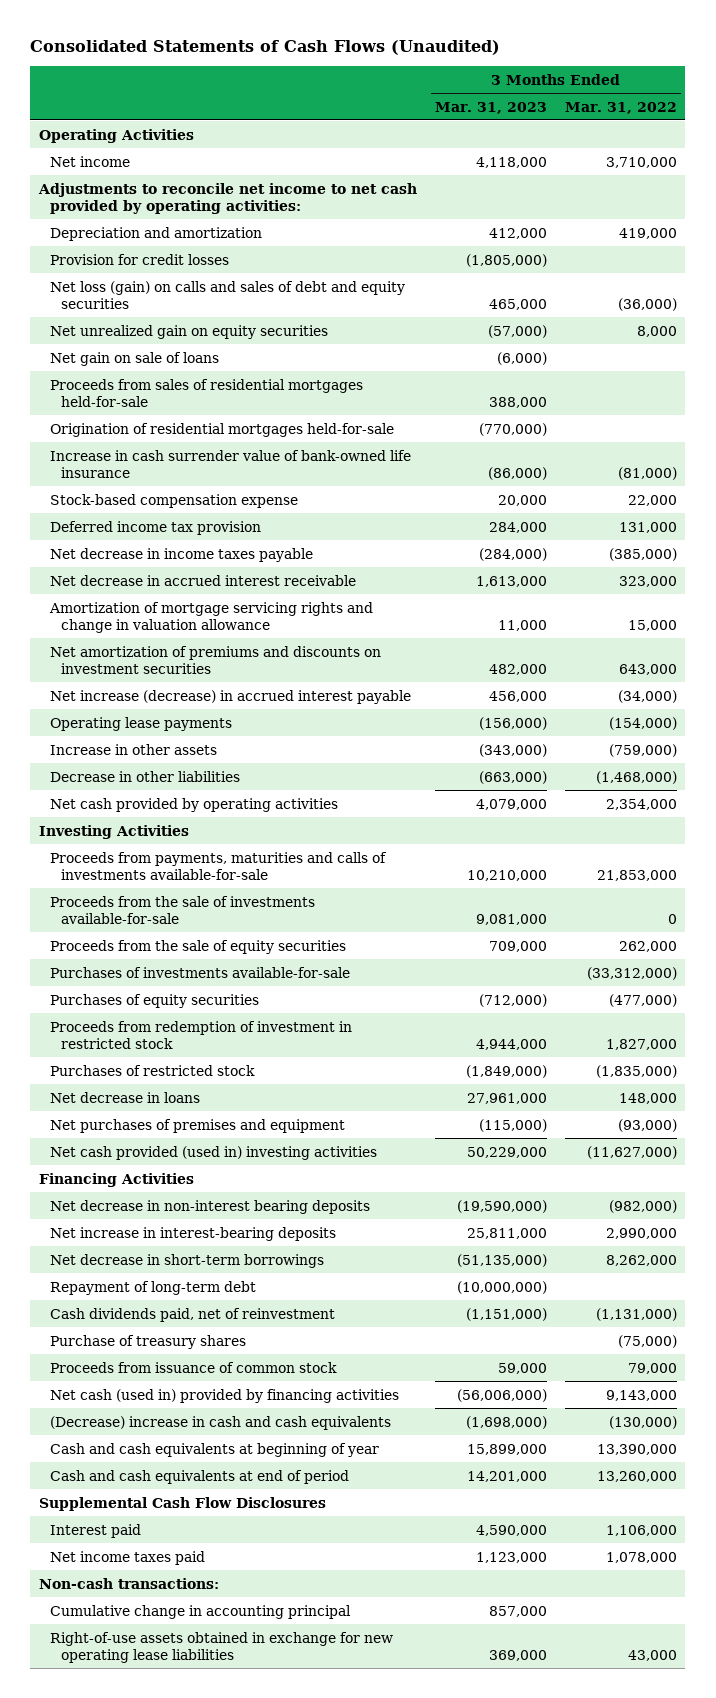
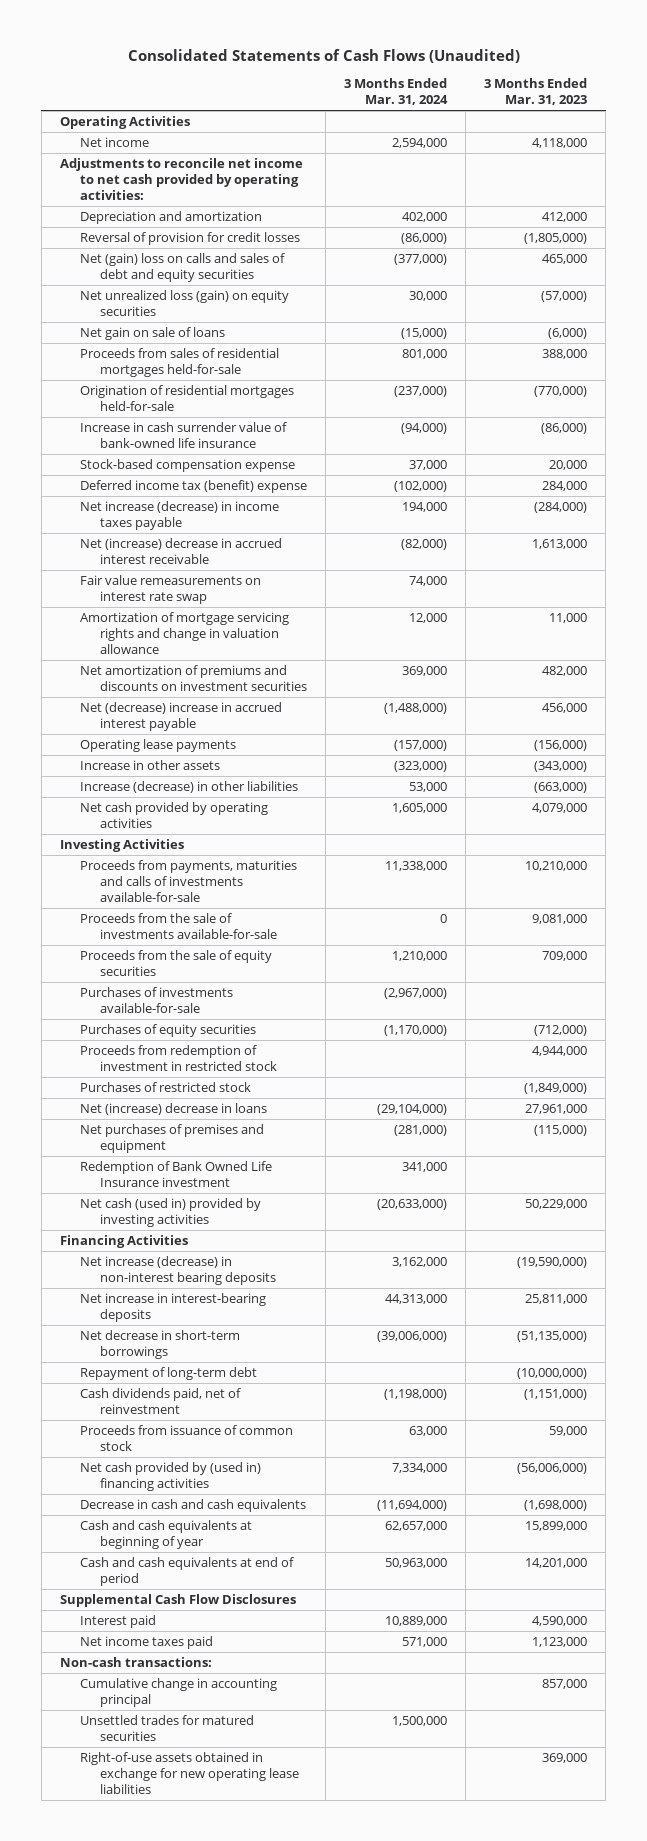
[564,101,677,114] Mar. 31, 2022 -> none
none -> [344,78,449,106] 3 Months Ended Mar. 31, 2024
[50,253,230,265] Provision for credit losses -> [79,231,300,245] Reversal of provision for credit losses
[50,280,406,309] Net loss (gain) on calls and sales of debt and equity securities -> [79,252,285,283] Net (gain) loss on calls and sales of debt and equity securities
[50,324,329,339] Net unrealized gain on equity securities -> [79,289,289,317] Net unrealized loss (gain) on equity securities
[50,520,262,535] Deferred income tax provision -> [79,479,307,493] Deferred income tax (benefit) expense
[50,547,314,562] Net decrease in income taxes payable -> [79,500,279,531] Net increase (decrease) in income taxes payable
[50,574,357,586] Net decrease in accrued interest receivable -> [79,537,282,565] Net (increase) decrease in accrued interest receivable
none -> [79,574,261,605] Fair value remeasurements on interest rate swap
[50,689,412,704] Net increase (decrease) in accrued interest payable -> [79,701,282,732] Net (decrease) increase in accrued interest payable
[50,770,241,782] Decrease in other liabilities -> [79,780,298,793] Increase (decrease) in other liabilities
[50,1091,201,1103] Net decrease in loans -> [79,1102,267,1115] Net (increase) decrease in loans
none -> [79,1160,272,1188] Redemption of Bank Owned Life Insurance investment
[50,1145,378,1160] Net cash provided (used in) investing activities -> [79,1197,261,1228] Net cash (used in) provided by investing activities
[50,1199,371,1214] Net decrease in non-interest bearing deposits -> [79,1255,276,1286] Net increase (decrease) in non-interest bearing deposits
[50,1334,247,1349] Purchase of treasury shares -> none
[50,1388,400,1403] Net cash (used in) provided by financing activities -> [79,1461,261,1492] Net cash provided by (used in) financing activities
[50,1415,392,1430] (Decrease) increase in cash and cash equivalents -> [79,1498,306,1512] Decrease in cash and cash equivalents
none -> [79,1714,254,1742] Unsettled trades for matured securities

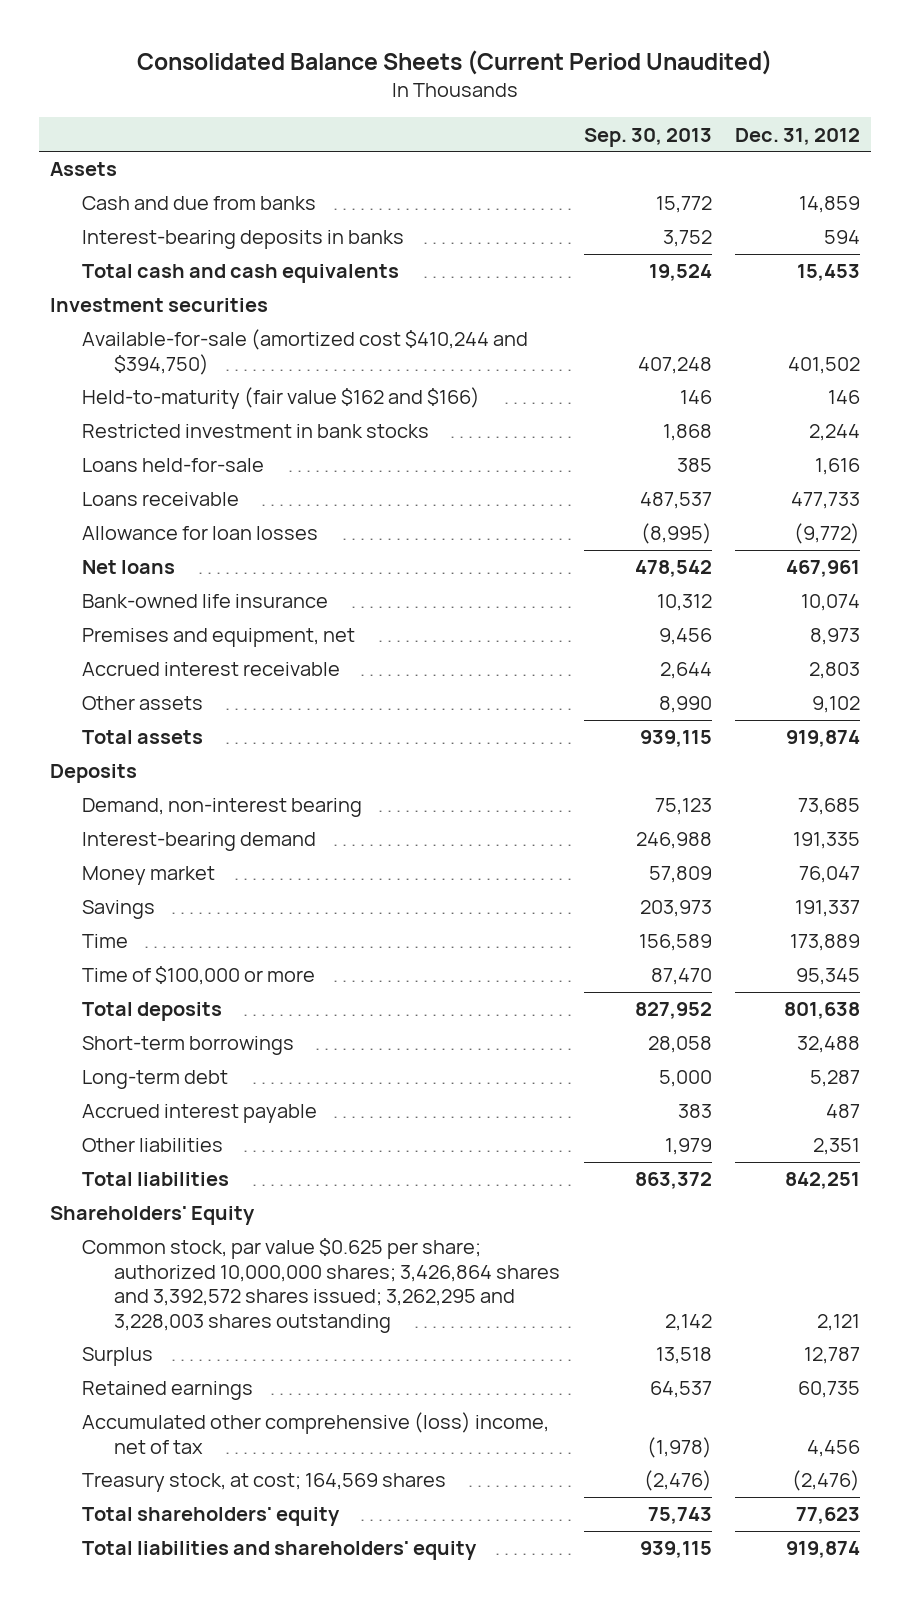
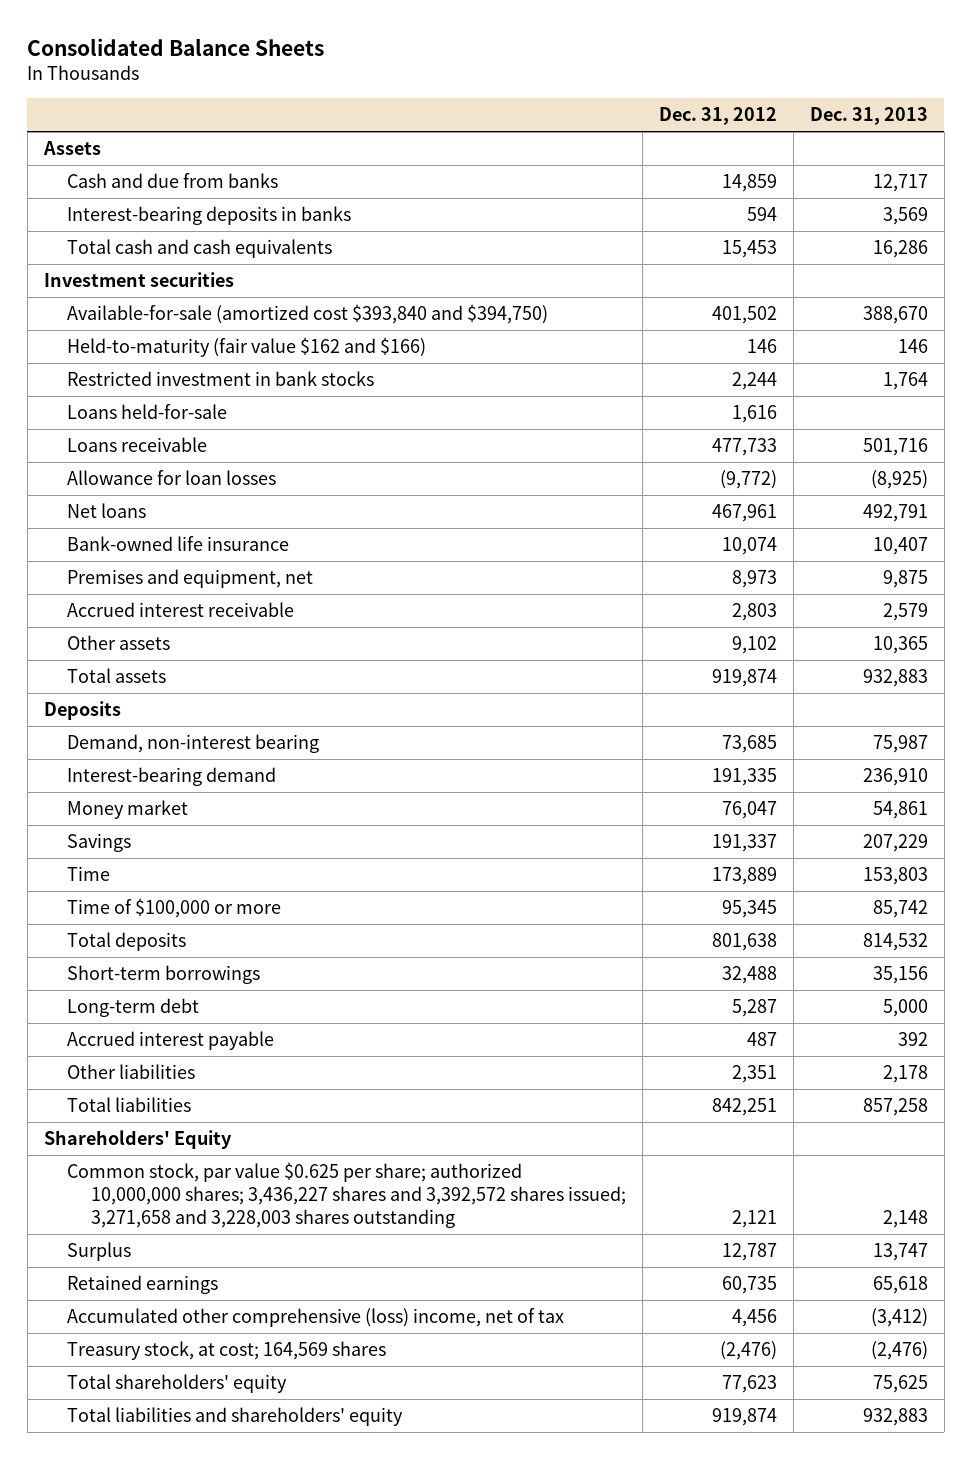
[136,50,772,76] Consolidated Balance Sheets (Current Period Unaudited) -> [27,37,325,56] Consolidated Balance Sheets
[583,127,712,147] Sep. 30, 2013 -> none
none -> [809,107,928,126] Dec. 31, 2013
[82,329,529,375] Available-for-sale (amortized cost $410,244 and $394,750) -> [67,304,549,325] Available-for-sale (amortized cost $393,840 and $394,750)
[82,1238,561,1333] Common stock, par value $0.625 per share; authorized 10,000,000 shares; 3,426,864 shares and 3,392,572 shares issued; 3,262,295 and 3,228,003 shares outstanding -> [67,1162,626,1228] Common stock, par value $0.625 per share; authorized 10,000,000 shares; 3,436,227 shares and 3,392,572 shares issued; 3,271,658 and 3,228,003 shares outstanding

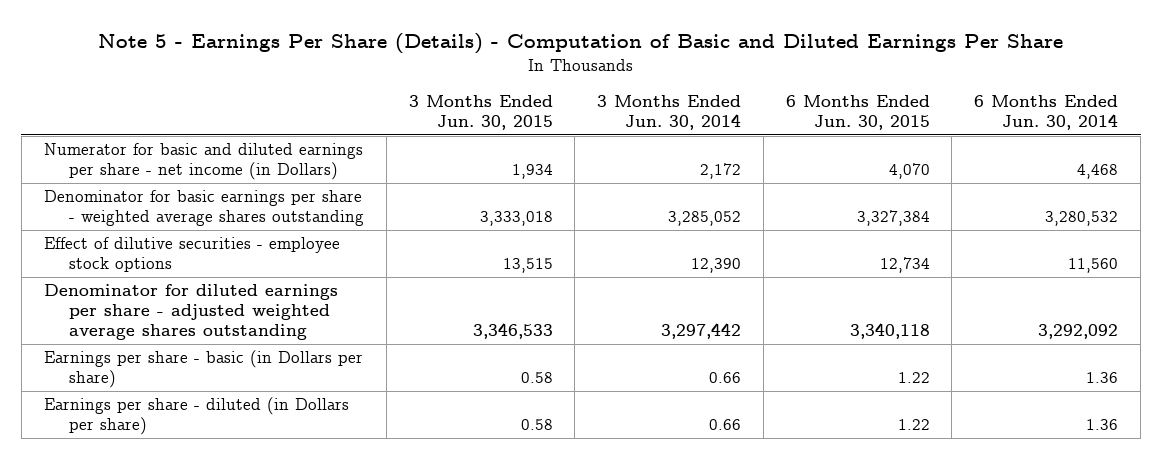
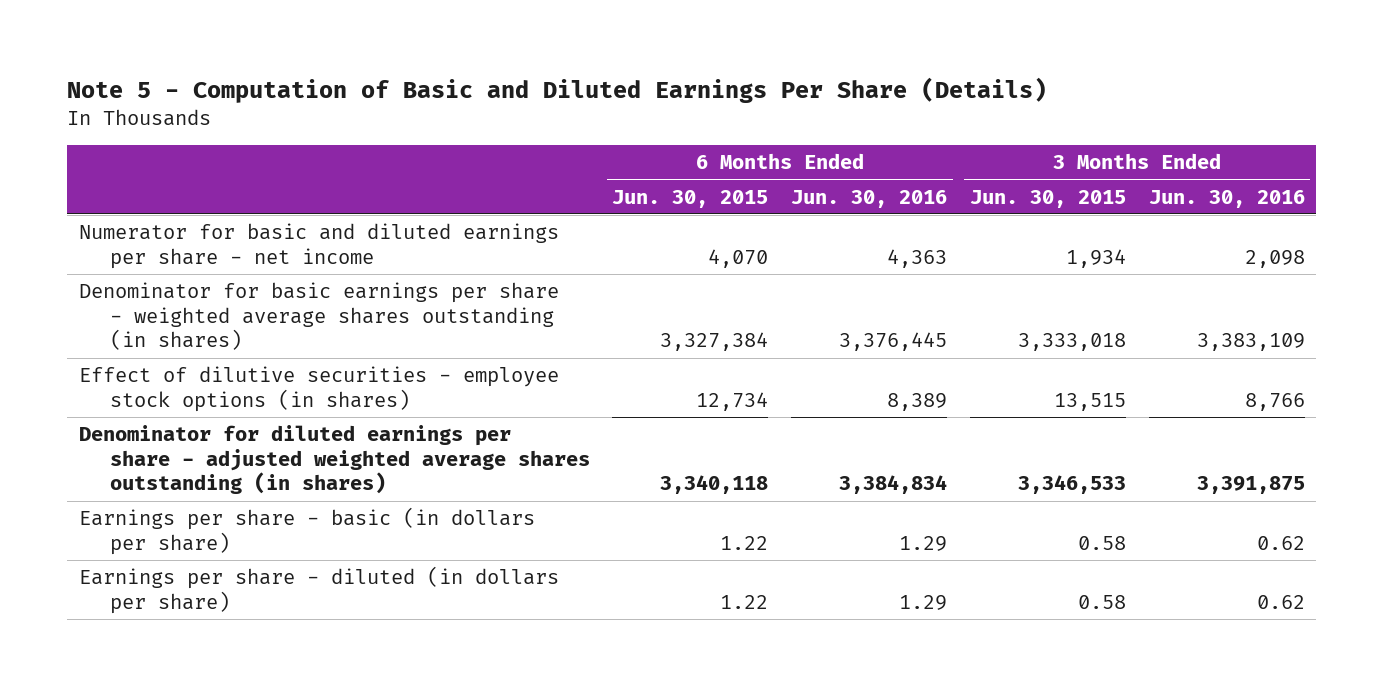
[97,32,1063,54] Note 5 - Earnings Per Share (Details) - Computation of Basic and Diluted Earnings Per Share -> [67,77,1048,104] Note 5 - Computation of Basic and Diluted Earnings Per Share (Details)
[597,95,742,131] 3 Months Ended Jun. 30, 2014 -> none
[974,95,1119,131] 6 Months Ended Jun. 30, 2014 -> none
none -> [791,189,948,208] Jun. 30, 2016
none -> [1148,189,1305,208] Jun. 30, 2016
[43,143,363,181] Numerator for basic and diluted earnings per share - net income (in Dollars) -> [78,223,559,269] Numerator for basic and diluted earnings per share - net income
[43,190,365,227] Denominator for basic earnings per share - weighted average shares outstanding -> [78,282,559,351] Denominator for basic earnings per share - weighted average shares outstanding (in shares)
[43,237,340,273] Effect of dilutive securities - employee stock options -> [78,366,559,412] Effect of dilutive securities - employee stock options (in shares)
[43,284,338,341] Denominator for diluted earnings per share - adjusted weighted average shares outstanding -> [78,425,590,495] Denominator for diluted earnings per share - adjusted weighted average shares outstanding (in shares)
[43,350,363,389] Earnings per share - basic (in Dollars per share) -> [78,507,535,555] Earnings per share - basic (in dollars per share)
[43,397,349,436] Earnings per share - diluted (in Dollars per share) -> [78,566,559,614] Earnings per share - diluted (in dollars per share)

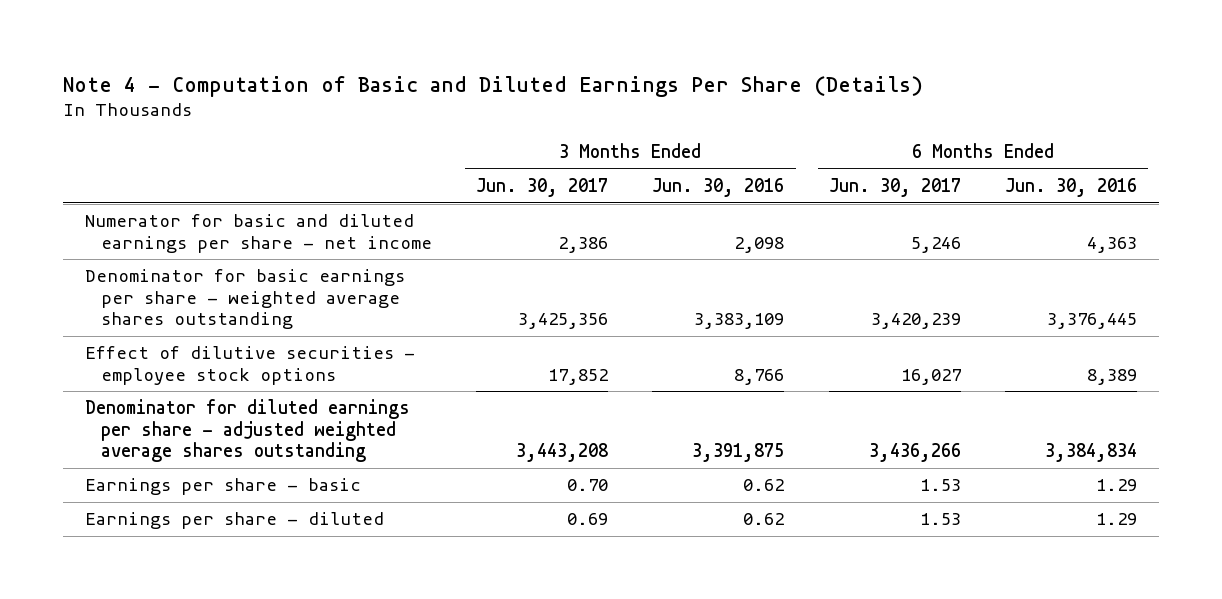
[67,77,1048,104] Note 5 - Computation of Basic and Diluted Earnings Per Share (Details) -> [63,75,924,97] Note 4 - Computation of Basic and Diluted Earnings Per Share (Details)
[612,189,769,208] Jun. 30, 2015 -> none
[969,189,1126,208] Jun. 30, 2015 -> none
none -> [476,178,609,198] Jun. 30, 2017
none -> [828,178,961,198] Jun. 30, 2017
[78,282,559,351] Denominator for basic earnings per share - weighted average shares outstanding (in shares) -> [85,269,406,330] Denominator for basic earnings per share - weighted average shares outstanding
[78,366,559,412] Effect of dilutive securities - employee stock options (in shares) -> [85,346,416,385] Effect of dilutive securities - employee stock options
[78,425,590,495] Denominator for diluted earnings per share - adjusted weighted average shares outstanding (in shares) -> [85,399,411,463] Denominator for diluted earnings per share - adjusted weighted average shares outstanding
[78,507,535,555] Earnings per share - basic (in dollars per share) -> [85,478,362,496] Earnings per share - basic
[78,566,559,614] Earnings per share - diluted (in dollars per share) -> [85,512,385,530] Earnings per share - diluted

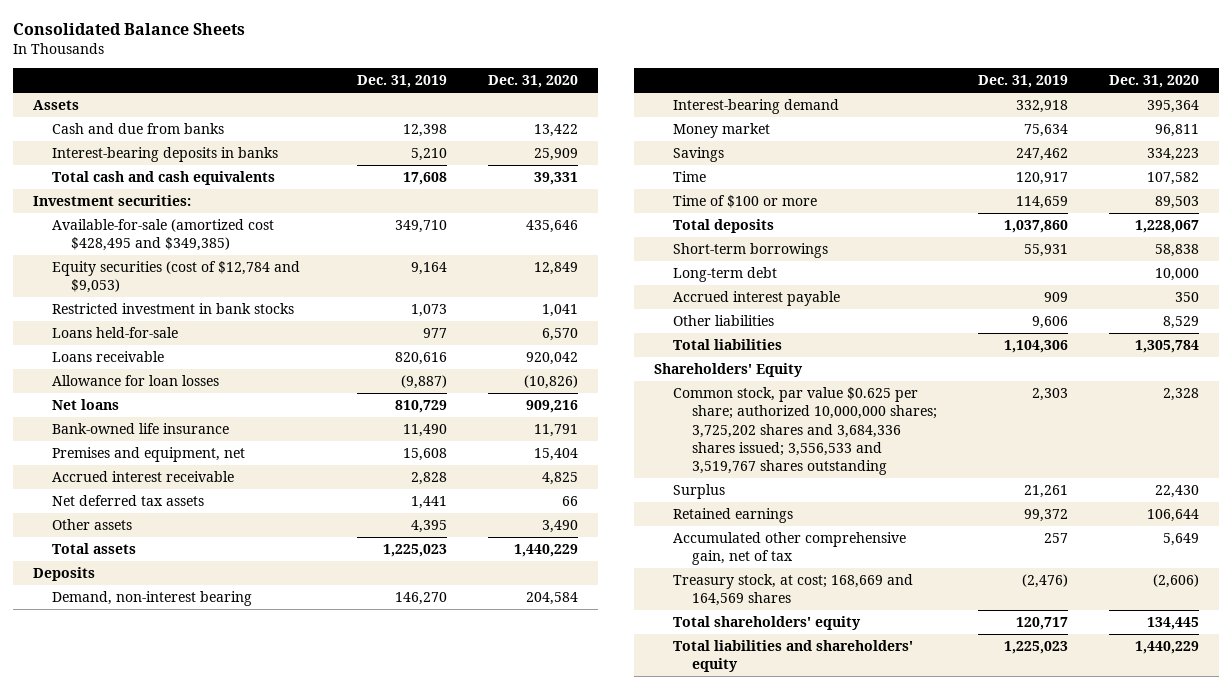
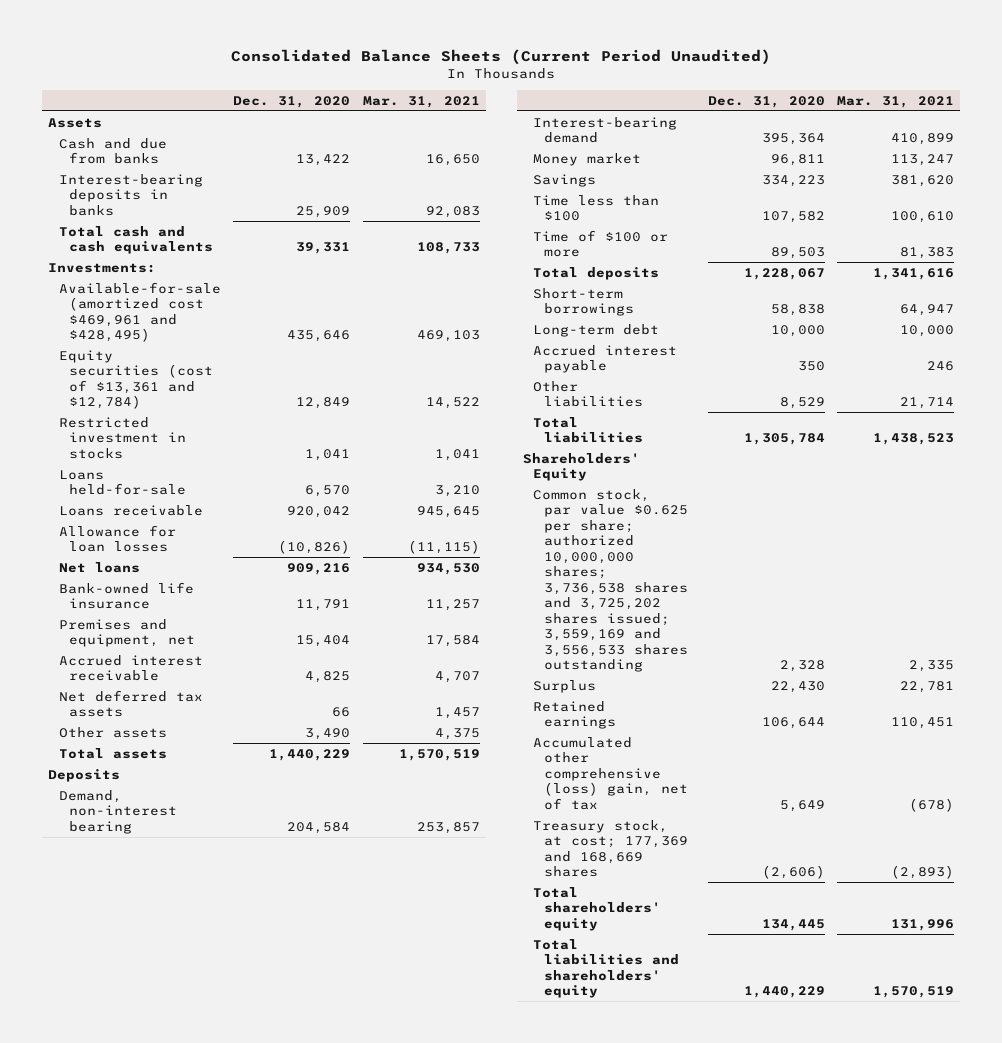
[12,22,245,35] Consolidated Balance Sheets -> [231,49,772,66] Consolidated Balance Sheets (Current Period Unaudited)
[356,74,447,88] Dec. 31, 2019 -> none
none -> [362,95,480,108] Mar. 31, 2021
[33,195,192,207] Investment securities: -> [48,262,157,273] Investments:
[52,219,275,252] Available-for-sale (amortized cost $428,495 and $349,385) -> [58,281,221,343] Available-for-sale (amortized cost $469,961 and $428,495)
[52,261,301,294] Equity securities (cost of $12,784 and $9,053) -> [58,349,214,410] Equity securities (cost of $13,361 and $12,784)
[52,303,295,315] Restricted investment in bank stocks -> [58,416,187,459] Restricted investment in stocks
[672,171,706,183] Time -> [533,194,660,222] Time less than $100
[672,387,937,475] Common stock, par value $0.625 per share; authorized 10,000,000 shares; 3,725,202 shares and 3,684,336 shares issued; 3,556,533 and 3,519,767 shares outstanding -> [533,488,688,673] Common stock, par value $0.625 per share; authorized 10,000,000 shares; 3,736,538 shares and 3,725,202 shares issued; 3,559,169 and 3,556,533 shares outstanding
[672,532,906,566] Accumulated other comprehensive gain, net of tax -> [533,736,688,810] Accumulated other comprehensive (loss) gain, net of tax
[672,574,913,607] Treasury stock, at cost; 168,669 and 164,569 shares -> [533,819,688,878] Treasury stock, at cost; 177,369 and 168,669 shares

